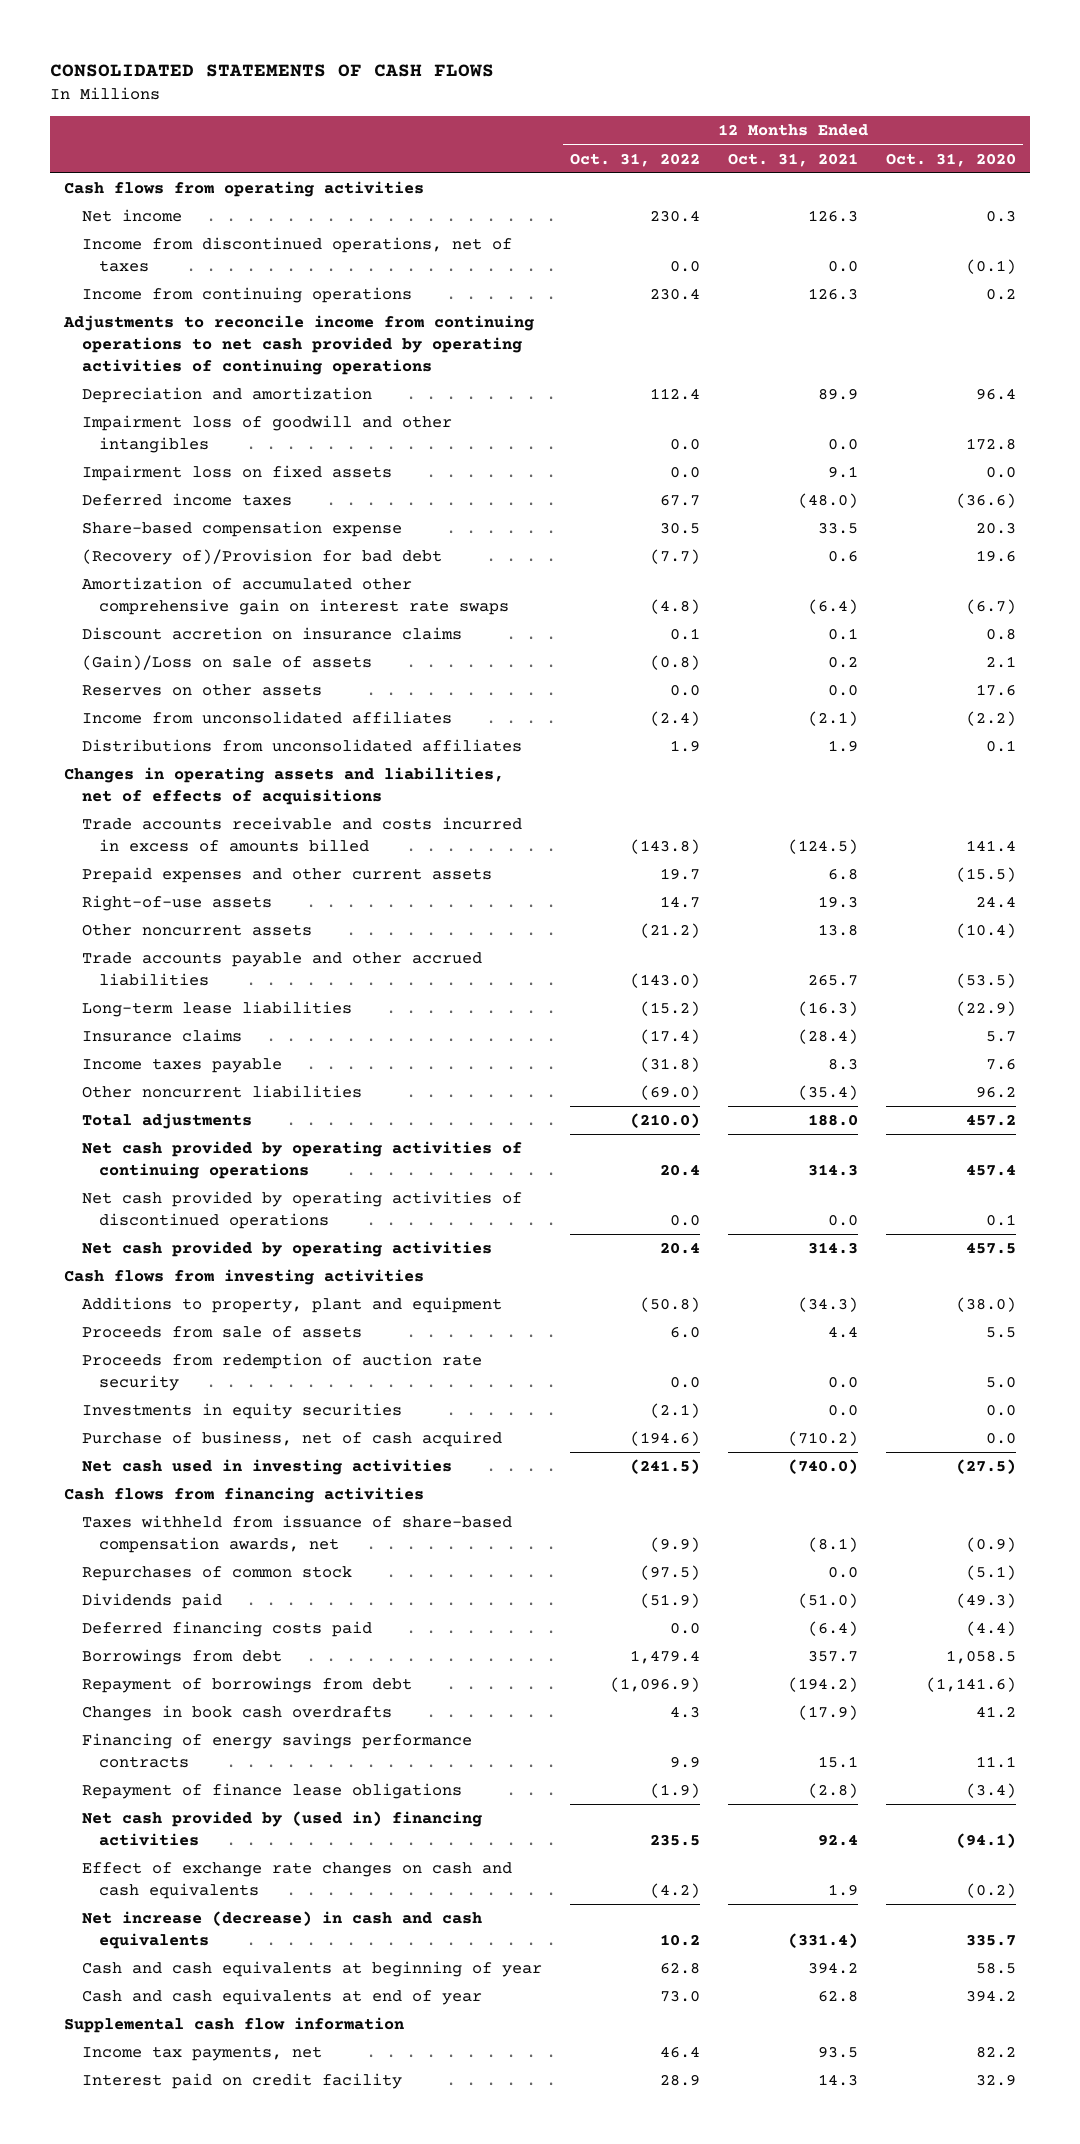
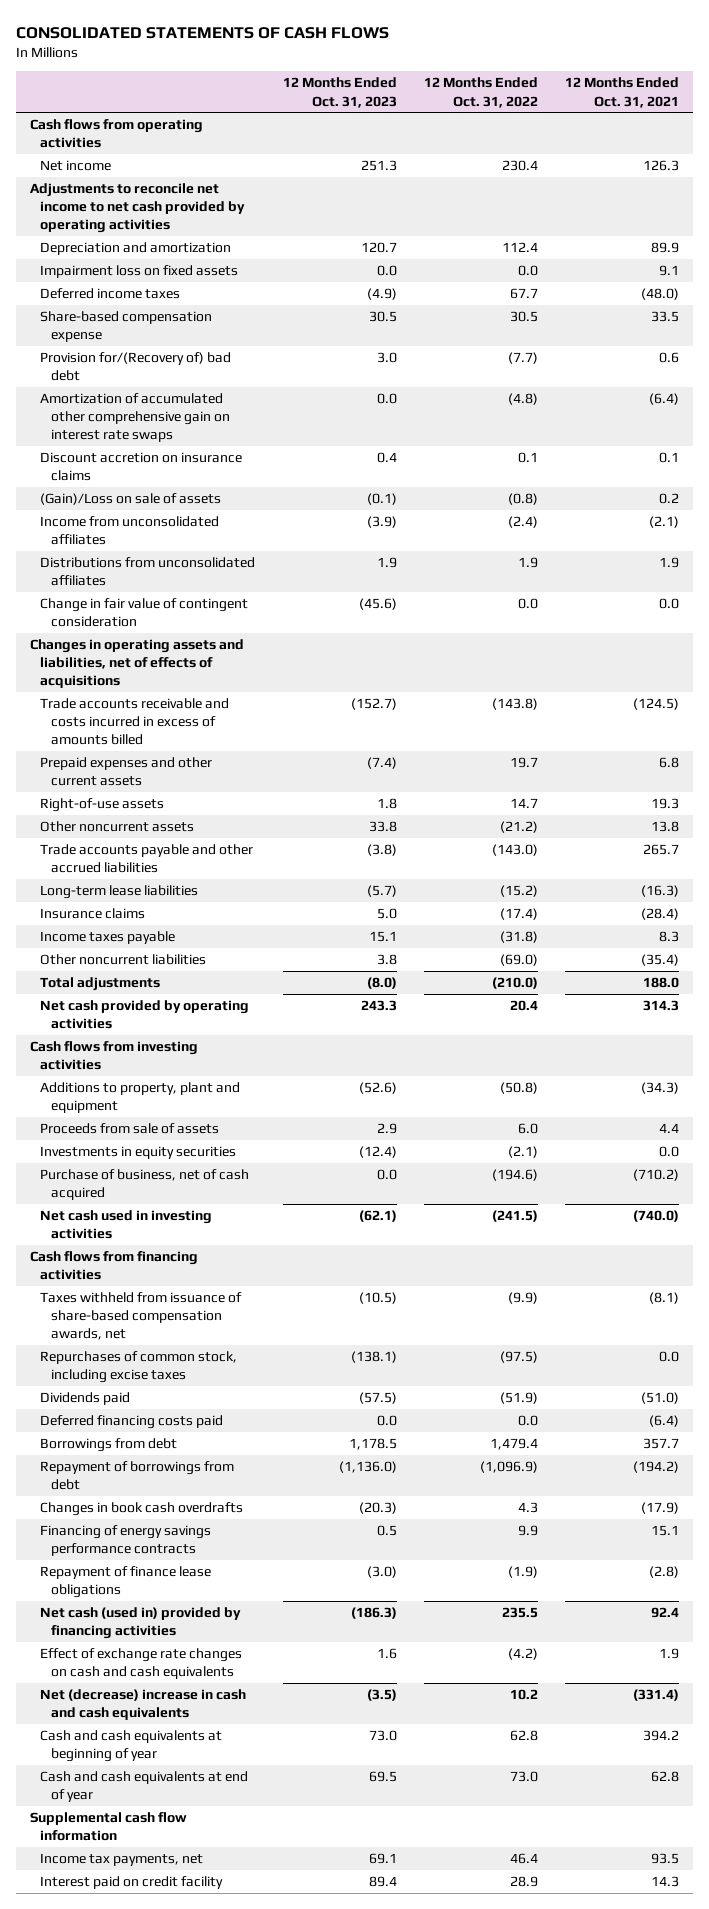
[886,152,1017,167] Oct. 31, 2020 -> none
none -> [282,77,397,108] 12 Months Ended Oct. 31, 2023
[81,237,512,273] Income from discontinued operations, net of taxes -> none
[81,287,412,304] Income from continuing operations -> none
[62,315,534,376] Adjustments to reconcile income from continuing operations to net cash provided by operating activities of continuing operations -> [29,182,246,234] Adjustments to reconcile net income to net cash provided by operating activities
[81,415,452,454] Impairment loss of goodwill and other intangibles -> none
[81,549,442,566] (Recovery of)/Provision for bad debt -> [40,351,232,382] Provision for/(Recovery of) bad debt
[81,684,322,697] Reserves on other assets -> none
none -> [40,597,249,628] Change in fair value of contingent consideration
[81,1141,522,1180] Net cash provided by operating activities of continuing operations -> none
[81,1191,522,1230] Net cash provided by operating activities of discontinued operations -> none
[81,1353,482,1392] Proceeds from redemption of auction rate security -> none
[81,1566,352,1582] Repurchases of common stock -> [40,1350,238,1384] Repurchases of common stock, including excise taxes
[81,1811,482,1847] Net cash provided by (used in) financing activities -> [40,1606,242,1640] Net cash (used in) provided by financing activities
[81,1911,482,1950] Net increase (decrease) in cash and cash equivalents -> [40,1688,247,1721] Net (decrease) increase in cash and cash equivalents

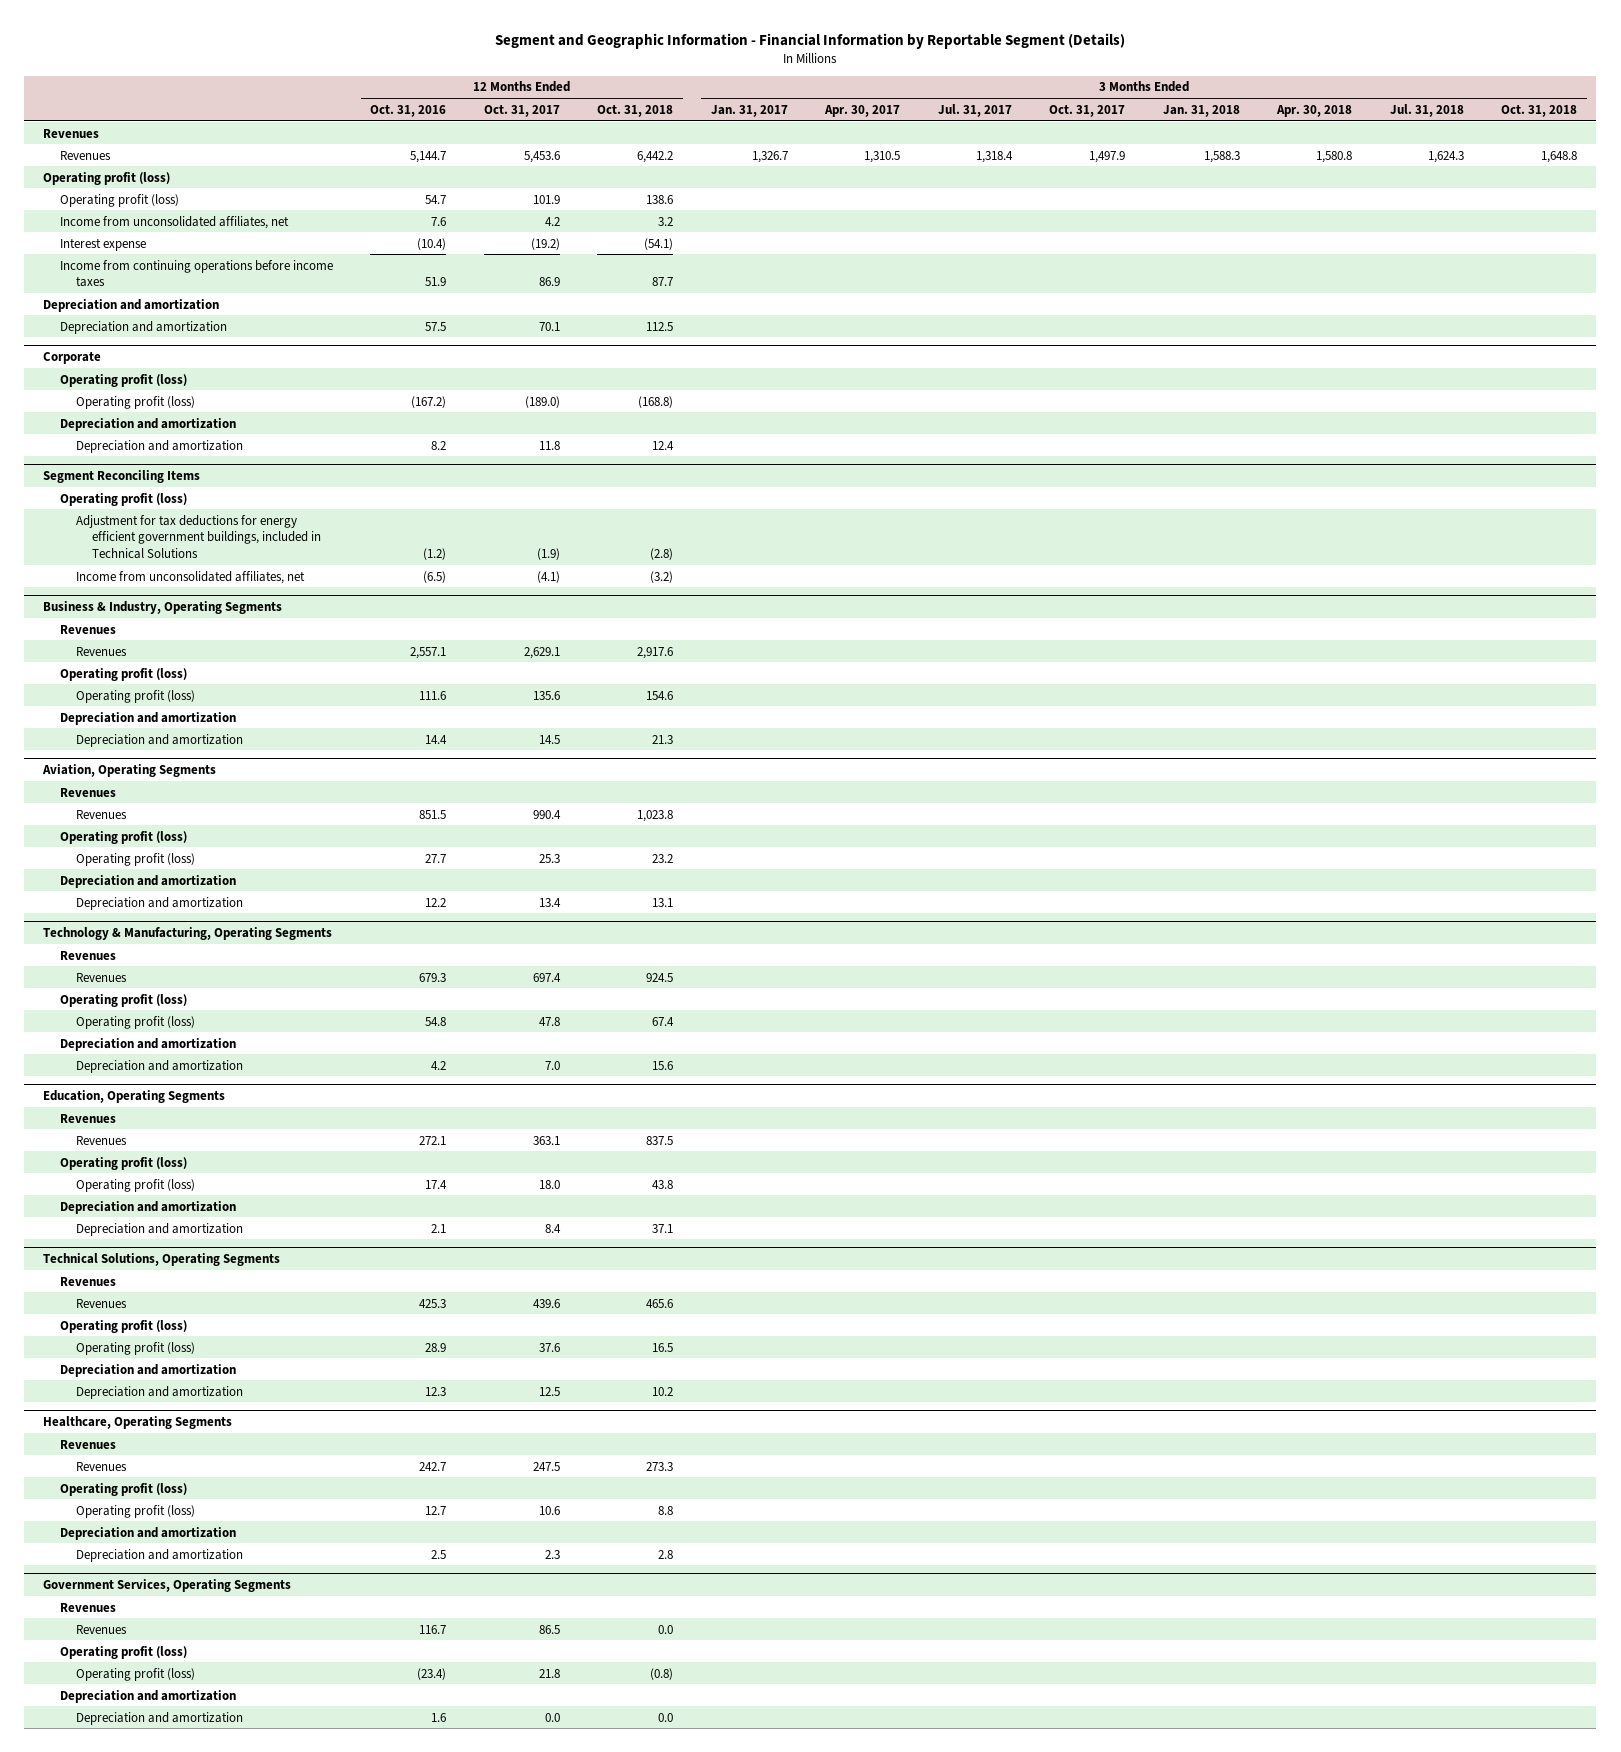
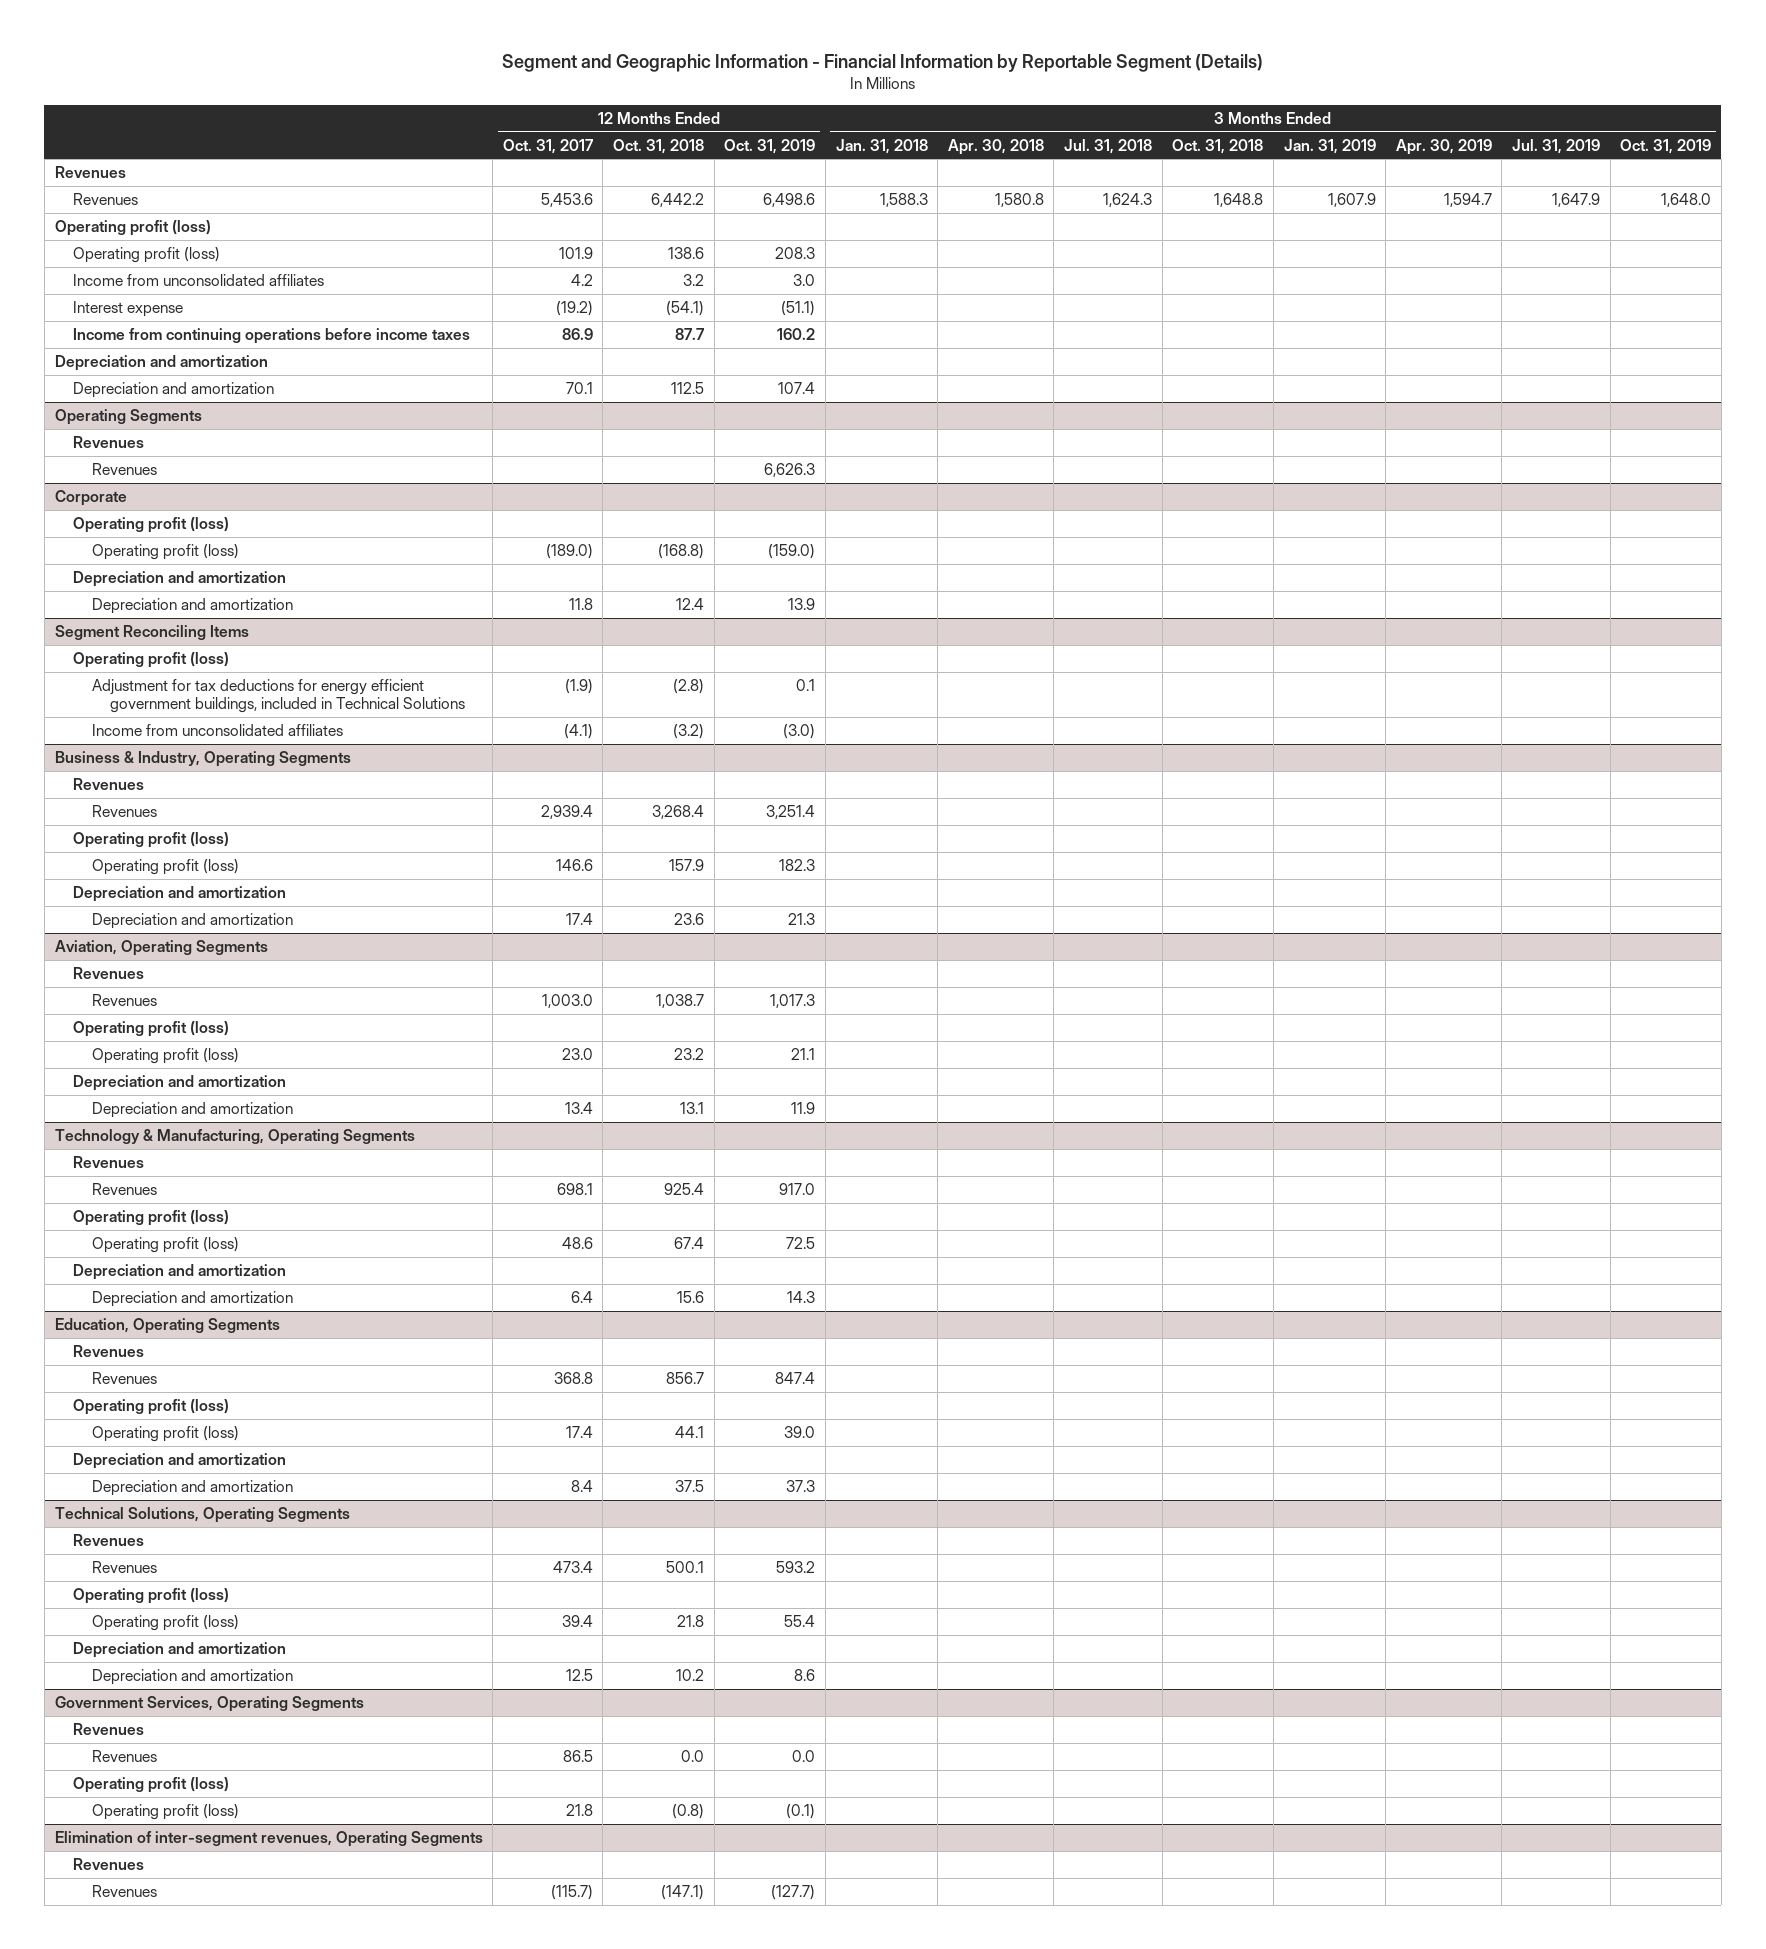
[370,104,447,117] Oct. 31, 2016 -> none
[710,104,788,117] Jan. 31, 2017 -> none
[824,104,901,117] Apr. 30, 2017 -> none
[937,103,1012,117] Jul. 31, 2017 -> none
[1049,104,1126,117] Oct. 31, 2017 -> none
none -> [724,138,816,154] Oct. 31, 2019
none -> [1283,138,1376,154] Jan. 31, 2019
none -> [1395,138,1492,155] Apr. 30, 2019
none -> [1512,138,1601,154] Jul. 31, 2019
none -> [1620,138,1712,154] Oct. 31, 2019
[59,215,289,229] Income from unconsolidated affiliates, net -> [73,274,325,287] Income from unconsolidated affiliates
none -> [54,409,202,426] Operating Segments
none -> [73,436,145,449] Revenues
none -> [91,463,157,476] Revenues
[75,570,305,584] Income from unconsolidated affiliates, net -> [91,724,343,737] Income from unconsolidated affiliates
[523,646,560,659] 2,629.1 -> [540,805,593,820] 2,939.4
[637,646,674,659] 2,917.6 -> [652,805,705,820] 3,268.4
[532,690,560,700] 135.6 -> [555,859,593,872] 146.6
[646,690,674,700] 154.6 -> [669,859,705,872] 157.9
[538,734,560,744] 14.5 -> [565,913,593,926] 17.4
[652,734,674,744] 21.3 -> [674,913,705,926] 23.6
[532,809,561,819] 990.4 -> [541,994,593,1009] 1,003.0
[637,809,674,822] 1,023.8 -> [656,994,705,1009] 1,038.7
[538,853,560,863] 25.3 -> [561,1048,593,1061] 23.0
[532,972,561,982] 697.4 -> [556,1183,593,1196] 698.1
[646,972,674,982] 924.5 -> [664,1183,705,1196] 925.4
[538,1016,560,1026] 47.8 -> [561,1237,593,1250] 48.6
[544,1060,560,1070] 7.0 -> [570,1291,593,1304] 6.4
[532,1135,560,1145] 363.1 -> [553,1372,593,1385] 368.8
[646,1135,674,1145] 837.5 -> [666,1372,705,1385] 856.7
[538,1179,560,1189] 18.0 -> [565,1426,593,1439] 17.4
[652,1179,674,1189] 43.8 -> [675,1426,705,1439] 44.1
[652,1223,674,1233] 37.1 -> [675,1480,705,1493] 37.5
[532,1298,560,1308] 439.6 -> [552,1561,593,1574] 473.4
[646,1298,674,1308] 465.6 -> [666,1561,705,1574] 500.1
[538,1342,560,1352] 37.6 -> [561,1615,593,1628] 39.4
[652,1342,674,1352] 16.5 -> [677,1615,705,1628] 21.8
[43,1415,233,1429] Healthcare, Operating Segments -> none
[59,1439,116,1449] Revenues -> none
[75,1461,127,1471] Revenues -> none
[59,1482,187,1496] Operating profit (loss) -> none
[75,1504,195,1518] Operating profit (loss) -> none
[59,1526,236,1540] Depreciation and amortization -> none
[75,1548,243,1562] Depreciation and amortization -> none
[59,1689,236,1703] Depreciation and amortization -> none
[75,1711,243,1725] Depreciation and amortization -> none
none -> [54,1831,483,1848] Elimination of inter-segment revenues, Operating Segments
none -> [73,1858,145,1871] Revenues
none -> [91,1885,157,1898] Revenues

